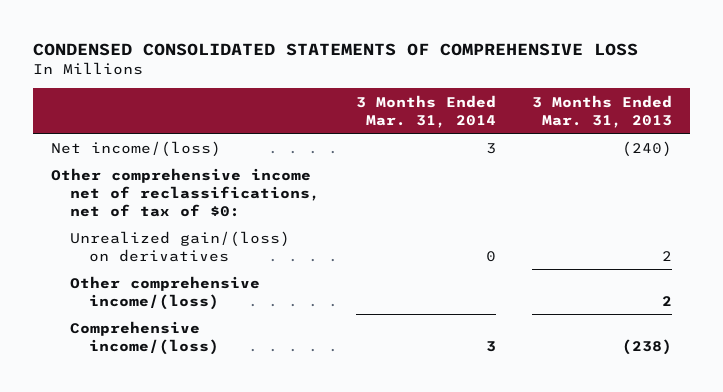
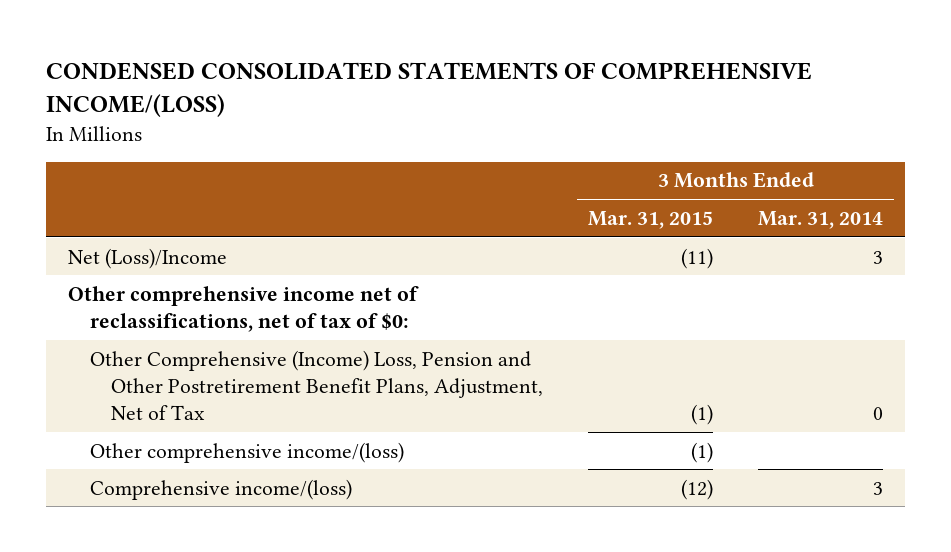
[33,42,639,56] CONDENSED CONSOLIDATED STATEMENTS OF COMPREHENSIVE LOSS -> [45,61,812,117] CONDENSED CONSOLIDATED STATEMENTS OF COMPREHENSIVE INCOME/(LOSS)
[531,94,672,128] 3 Months Ended Mar. 31, 2013 -> none
none -> [588,210,714,229] Mar. 31, 2015
[50,140,221,157] Net income/(loss) -> [67,247,227,269] Net (Loss)/Income
[70,230,291,262] Unrealized gain/(loss) on derivatives -> none
none -> [89,349,544,421] Other Comprehensive (Income) Loss, Pension and Other Postretirement Benefit Plans, Adjustment, Net of Tax

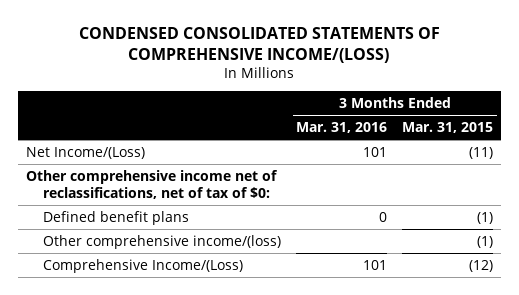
[757,210,883,229] Mar. 31, 2014 -> none
none -> [296,121,388,133] Mar. 31, 2016
[67,247,227,269] Net (Loss)/Income -> [25,146,145,159] Net Income/(Loss)
[89,349,544,421] Other Comprehensive (Income) Loss, Pension and Other Postretirement Benefit Plans, Adjustment, Net of Tax -> [43,210,190,225] Defined benefit plans
[89,478,352,500] Comprehensive income/(loss) -> [43,258,244,273] Comprehensive Income/(Loss)

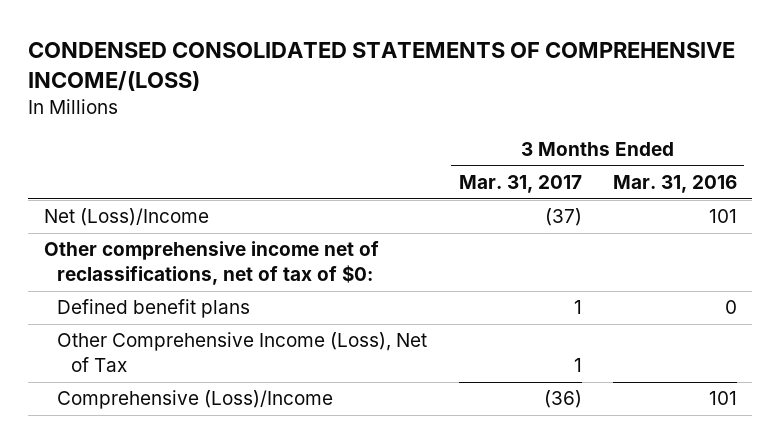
[402,121,494,133] Mar. 31, 2015 -> none
none -> [458,175,582,194] Mar. 31, 2017
[25,146,145,159] Net Income/(Loss) -> [43,208,209,227] Net (Loss)/Income
[43,234,282,249] Other comprehensive income/(loss) -> [57,332,428,373] Other Comprehensive Income (Loss), Net of Tax
[43,258,244,273] Comprehensive Income/(Loss) -> [57,390,334,410] Comprehensive (Loss)/Income

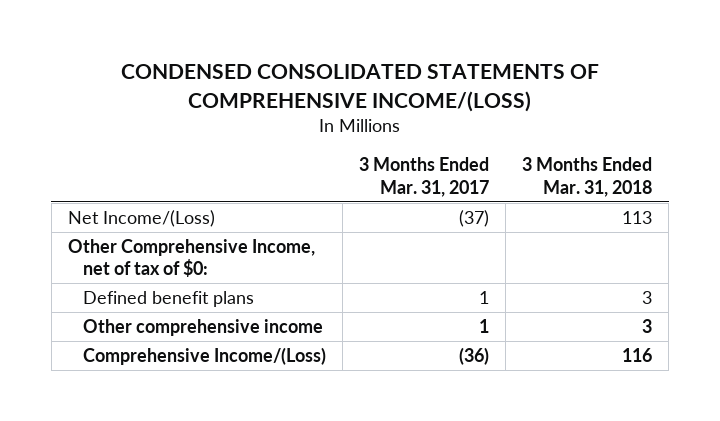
[612,175,737,194] Mar. 31, 2016 -> none
none -> [522,157,653,197] 3 Months Ended Mar. 31, 2018
[43,208,209,227] Net (Loss)/Income -> [67,209,215,227] Net Income/(Loss)
[43,241,379,286] Other comprehensive income net of reclassifications, net of tax of $0: -> [67,238,315,278] Other Comprehensive Income, net of tax of $0:
[57,332,428,373] Other Comprehensive Income (Loss), Net of Tax -> [83,318,324,336] Other comprehensive income
[57,390,334,410] Comprehensive (Loss)/Income -> [83,346,327,365] Comprehensive Income/(Loss)

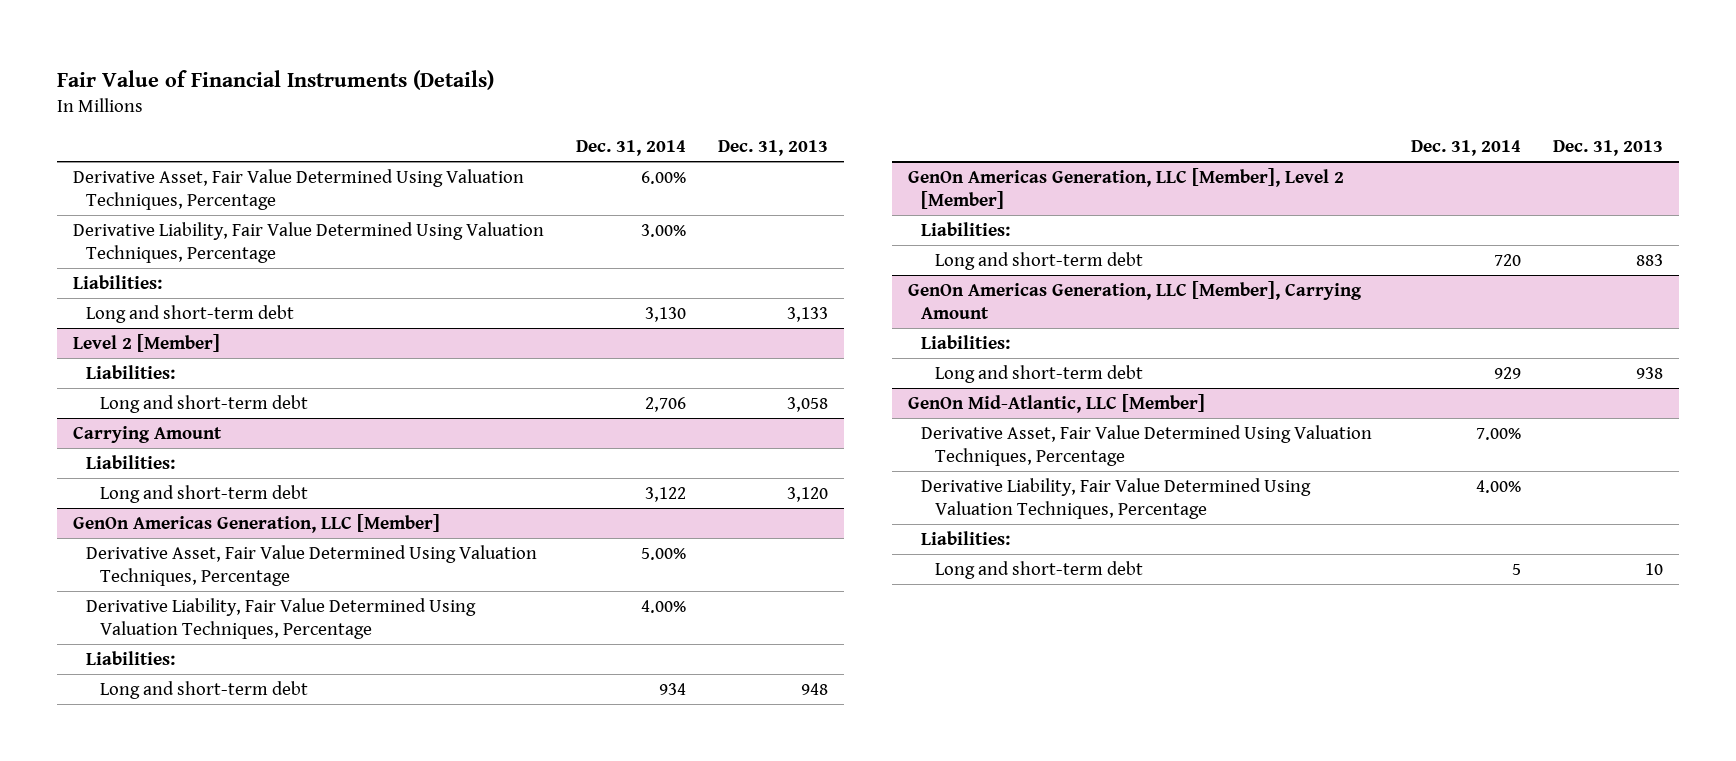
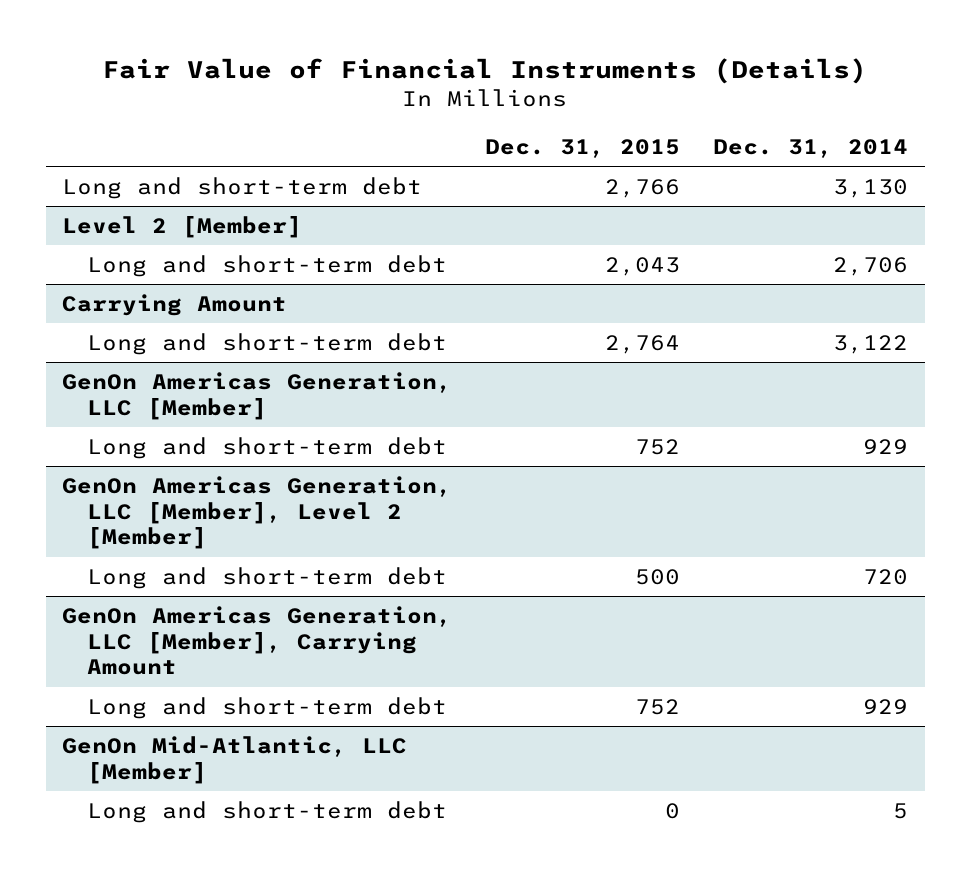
[718,140,829,157] Dec. 31, 2013 -> none
none -> [485,139,681,159] Dec. 31, 2015
[72,168,524,211] Derivative Asset, Fair Value Determined Using Valuation Techniques, Percentage -> none
[72,221,544,264] Derivative Liability, Fair Value Determined Using Valuation Techniques, Percentage -> none
[72,274,162,289] Liabilities: -> none
[86,364,176,379] Liabilities: -> none
[86,454,176,469] Liabilities: -> none
[86,544,538,587] Derivative Asset, Fair Value Determined Using Valuation Techniques, Percentage -> none
[86,597,477,640] Derivative Liability, Fair Value Determined Using Valuation Techniques, Percentage -> none
[86,650,176,665] Liabilities: -> none
[659,682,687,695] 934 -> [863,438,909,454] 929
[921,221,1011,236] Liabilities: -> none
[921,334,1011,349] Liabilities: -> none
[921,424,1373,467] Derivative Asset, Fair Value Determined Using Valuation Techniques, Percentage -> none
[921,477,1312,520] Derivative Liability, Fair Value Determined Using Valuation Techniques, Percentage -> none
[921,530,1011,545] Liabilities: -> none

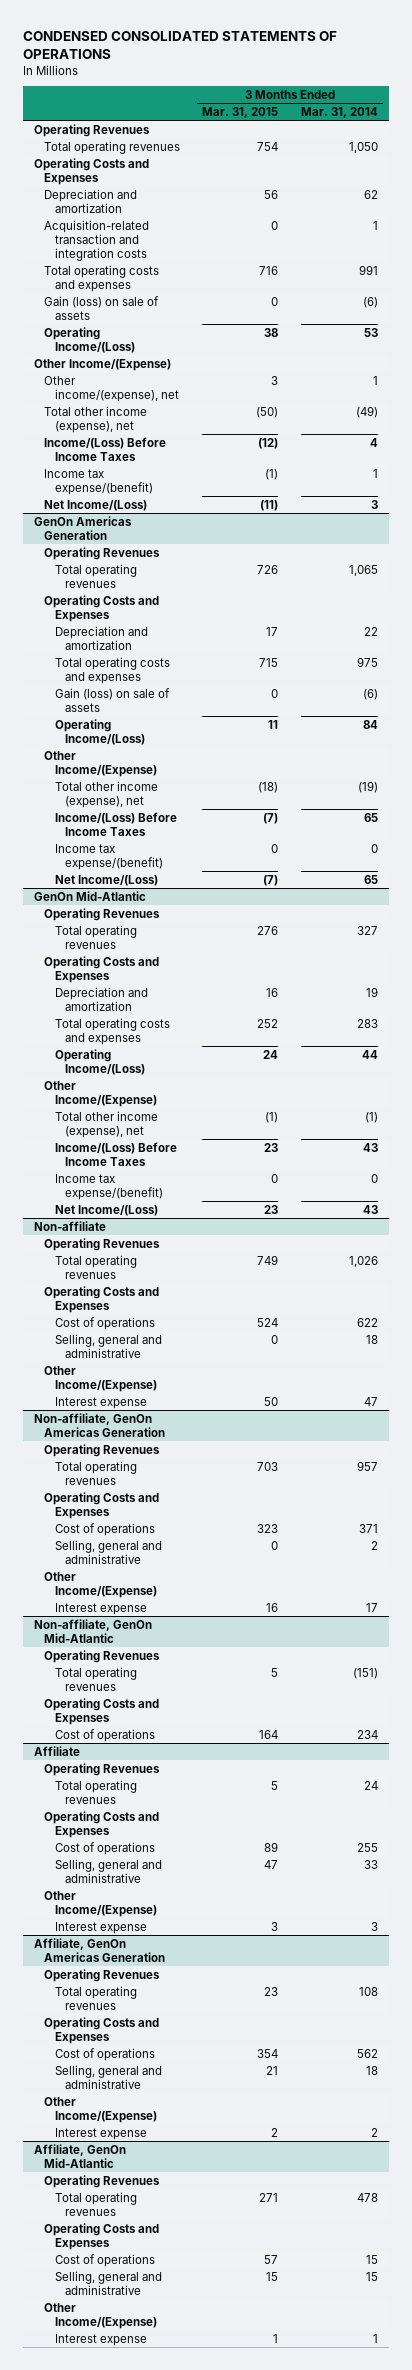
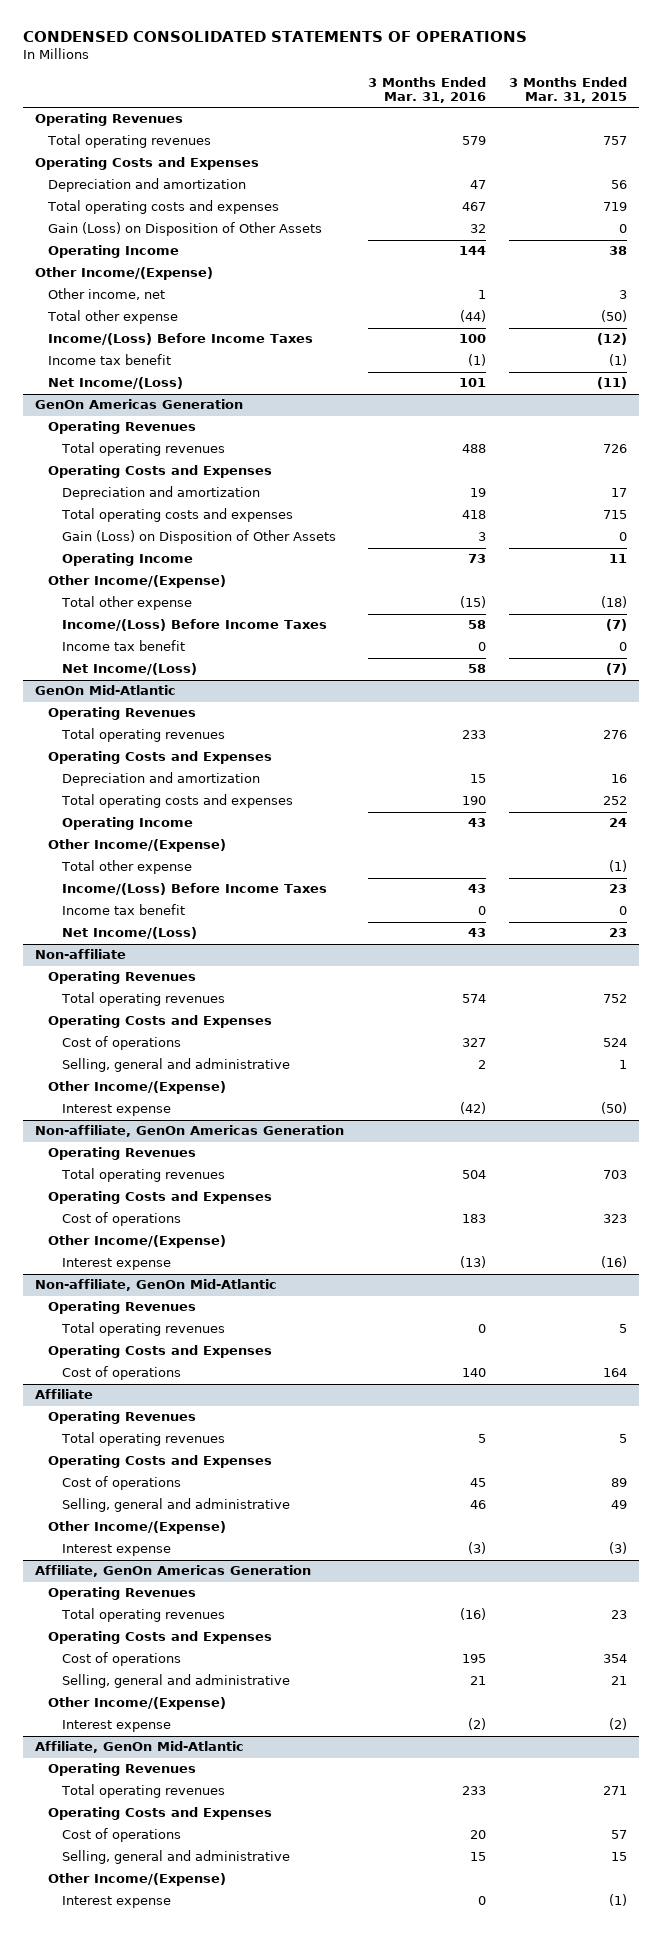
[300,106,378,118] Mar. 31, 2014 -> none
none -> [367,76,486,104] 3 Months Ended Mar. 31, 2016
[257,141,279,151] 754 -> [603,136,628,146] 757
[44,219,150,261] Acquisition-related transaction and integration costs -> none
[259,265,279,275] 716 -> [603,202,628,212] 719
[44,295,160,320] Gain (loss) on sale of assets -> [48,222,323,237] Gain (Loss) on Disposition of Other Assets
[44,326,135,353] Operating Income/(Loss) -> [48,245,180,259] Operating Income
[44,375,179,402] Other income/(expense), net -> [48,288,166,301] Other income, net
[44,405,148,433] Total other income (expense), net -> [47,310,179,325] Total other expense
[44,468,153,495] Income tax expense/(benefit) -> [48,354,172,366] Income tax benefit
[54,687,170,712] Gain (loss) on sale of assets -> [61,530,336,545] Gain (Loss) on Disposition of Other Assets
[54,718,145,745] Operating Income/(Loss) -> [61,553,193,567] Operating Income
[54,780,158,808] Total other income (expense), net -> [60,596,192,611] Total other expense
[54,843,163,870] Income tax expense/(benefit) -> [61,640,185,652] Income tax benefit
[54,1048,145,1075] Operating Income/(Loss) -> [61,817,193,831] Operating Income
[54,1110,158,1138] Total other income (expense), net -> [60,860,192,875] Total other expense
[54,1173,163,1200] Income tax expense/(benefit) -> [61,904,185,916] Income tax benefit
[257,1254,279,1265] 749 -> [603,994,628,1004] 752
[271,1334,279,1344] 0 -> [619,1060,628,1070] 1
[264,1396,279,1406] 50 -> [601,1102,628,1115] (50)
[54,1539,162,1564] Selling, general and administrative -> none
[266,1602,279,1612] 16 -> [601,1256,628,1269] (16)
[264,1859,279,1869] 47 -> [611,1500,628,1510] 49
[271,1921,279,1931] 3 -> [609,1542,628,1555] (3)
[271,2127,279,2137] 2 -> [609,1718,628,1731] (2)
[273,2333,279,2343] 1 -> [609,1894,628,1907] (1)

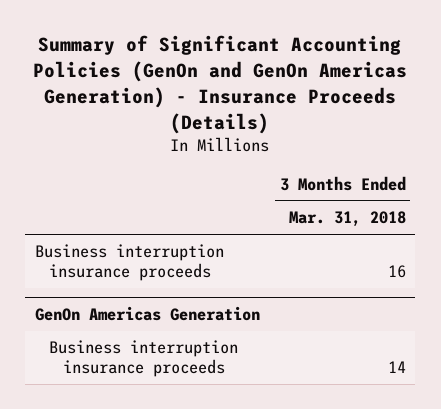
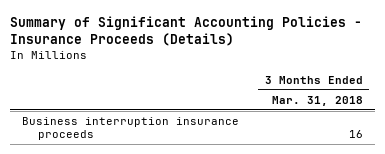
[33,35,408,134] Summary of Significant Accounting Policies (GenOn and GenOn Americas Generation) - Insurance Proceeds (Details) -> [9,15,362,47] Summary of Significant Accounting Policies - Insurance Proceeds (Details)
[35,306,261,322] GenOn Americas Generation -> none
[49,340,239,378] Business interruption insurance proceeds -> none

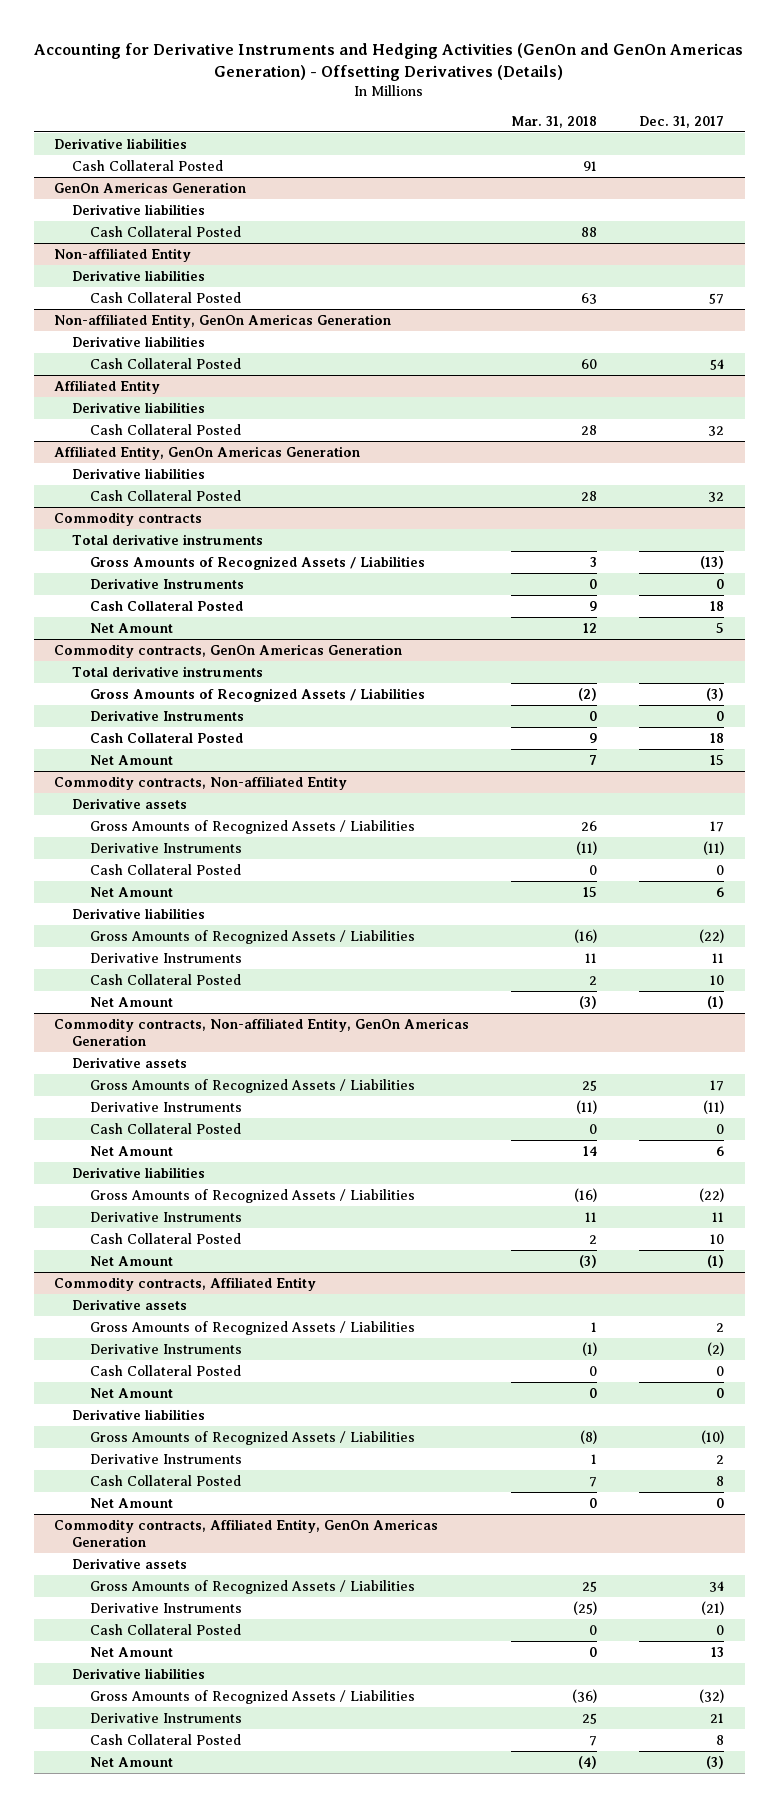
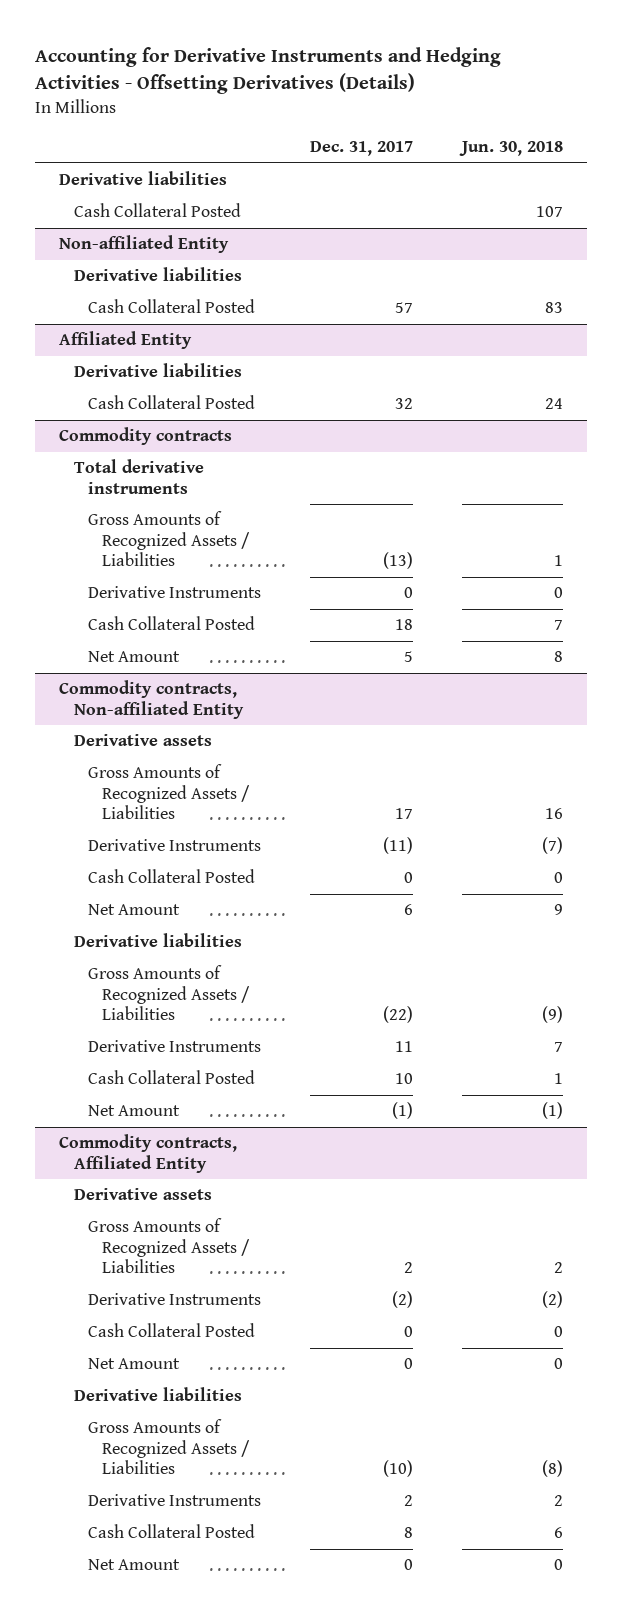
[34,43,744,82] Accounting for Derivative Instruments and Hedging Activities (GenOn and GenOn Americas Generation) - Offsetting Derivatives (Details) -> [34,47,501,95] Accounting for Derivative Instruments and Hedging Activities - Offsetting Derivatives (Details)
[511,116,598,129] Mar. 31, 2018 -> none
none -> [458,141,563,157] Jun. 30, 2018
[54,181,247,193] GenOn Americas Generation -> none
[72,203,206,215] Derivative liabilities -> none
[89,225,241,237] Cash Collateral Posted -> none
[54,313,392,328] Non-affiliated Entity, GenOn Americas Generation -> none
[72,335,206,347] Derivative liabilities -> none
[89,357,241,369] Cash Collateral Posted -> none
[54,445,361,460] Affiliated Entity, GenOn Americas Generation -> none
[72,467,206,479] Derivative liabilities -> none
[89,489,241,501] Cash Collateral Posted -> none
[54,643,403,658] Commodity contracts, GenOn Americas Generation -> none
[72,665,264,677] Total derivative instruments -> none
[89,687,425,702] Gross Amounts of Recognized Assets / Liabilities -> none
[89,709,244,721] Derivative Instruments -> none
[89,732,243,743] Cash Collateral Posted -> none
[89,754,173,765] Net Amount -> none
[54,1017,470,1046] Commodity contracts, Non-affiliated Entity, GenOn Americas Generation -> none
[72,1056,188,1068] Derivative assets -> none
[89,1078,415,1093] Gross Amounts of Recognized Assets / Liabilities -> none
[89,1101,242,1112] Derivative Instruments -> none
[89,1122,241,1134] Cash Collateral Posted -> none
[89,1145,173,1156] Net Amount -> none
[72,1166,206,1178] Derivative liabilities -> none
[89,1188,415,1203] Gross Amounts of Recognized Assets / Liabilities -> none
[89,1211,242,1222] Derivative Instruments -> none
[89,1232,241,1244] Cash Collateral Posted -> none
[89,1255,173,1266] Net Amount -> none
[54,1518,439,1547] Commodity contracts, Affiliated Entity, GenOn Americas Generation -> none
[72,1557,188,1569] Derivative assets -> none
[89,1579,415,1594] Gross Amounts of Recognized Assets / Liabilities -> none
[89,1602,242,1613] Derivative Instruments -> none
[89,1623,241,1635] Cash Collateral Posted -> none
[89,1646,173,1657] Net Amount -> none
[72,1667,206,1679] Derivative liabilities -> none
[89,1689,415,1704] Gross Amounts of Recognized Assets / Liabilities -> none
[89,1712,242,1723] Derivative Instruments -> none
[89,1733,241,1745] Cash Collateral Posted -> none
[89,1756,173,1767] Net Amount -> none

